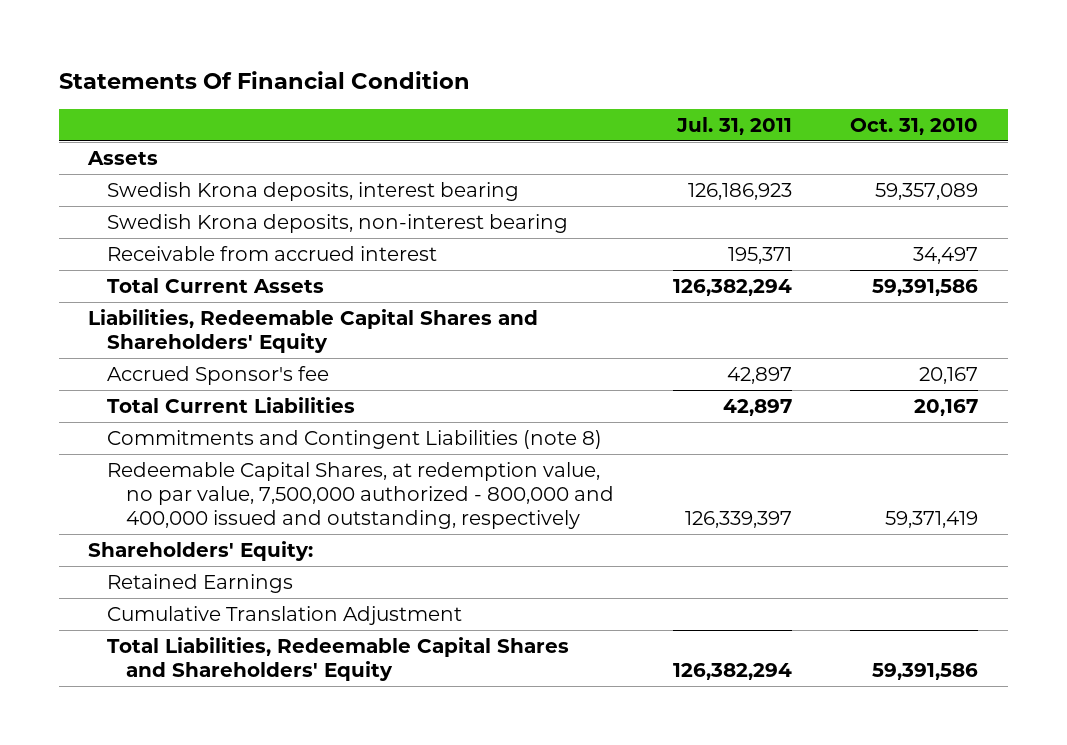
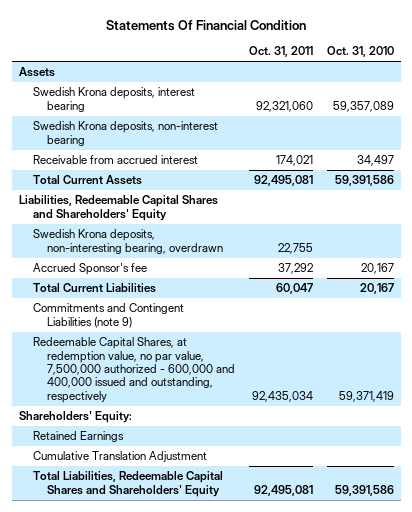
[675,116,792,135] Jul. 31, 2011 -> none
none -> [248,46,313,58] Oct. 31, 2011
none -> [32,229,224,254] Swedish Krona deposits, non-interesting bearing, overdrawn
[106,429,602,449] Commitments and Contingent Liabilities (note 8) -> [32,303,184,328] Commitments and Contingent Liabilities (note 9)
[106,461,614,530] Redeemable Capital Shares, at redemption value, no par value, 7,500,000 authorized - 800,000 and 400,000 issued and outstanding, respectively -> [32,337,236,403] Redeemable Capital Shares, at redemption value, no par value, 7,500,000 authorized - 600,000 and 400,000 issued and outstanding, respectively

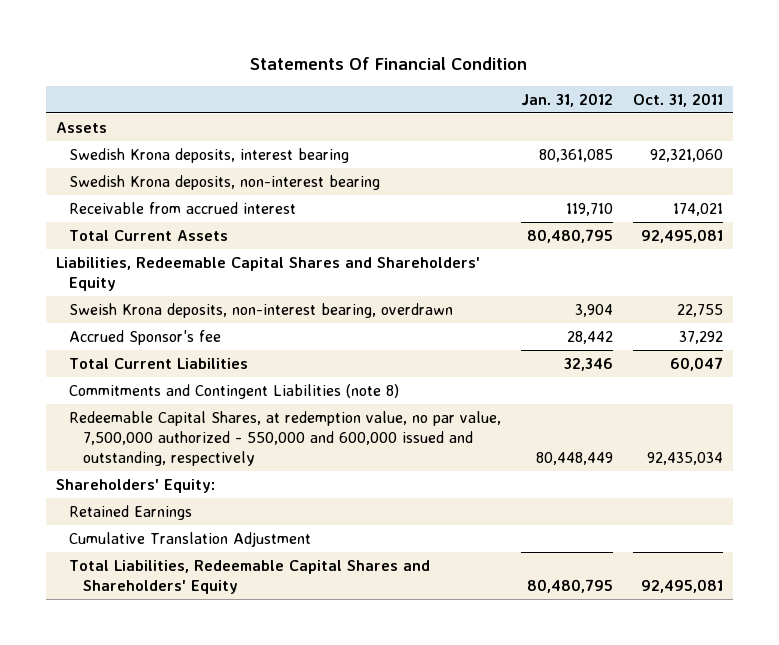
[326,46,394,58] Oct. 31, 2010 -> none
none -> [521,92,614,107] Jan. 31, 2012
[32,229,224,254] Swedish Krona deposits, non-interesting bearing, overdrawn -> [69,302,454,318] Sweish Krona deposits, non-interest bearing, overdrawn
[32,303,184,328] Commitments and Contingent Liabilities (note 9) -> [69,383,400,399] Commitments and Contingent Liabilities (note 8)
[32,337,236,403] Redeemable Capital Shares, at redemption value, no par value, 7,500,000 authorized - 600,000 and 400,000 issued and outstanding, respectively -> [69,410,502,466] Redeemable Capital Shares, at redemption value, no par value, 7,500,000 authorized - 550,000 and 600,000 issued and outstanding, respectively

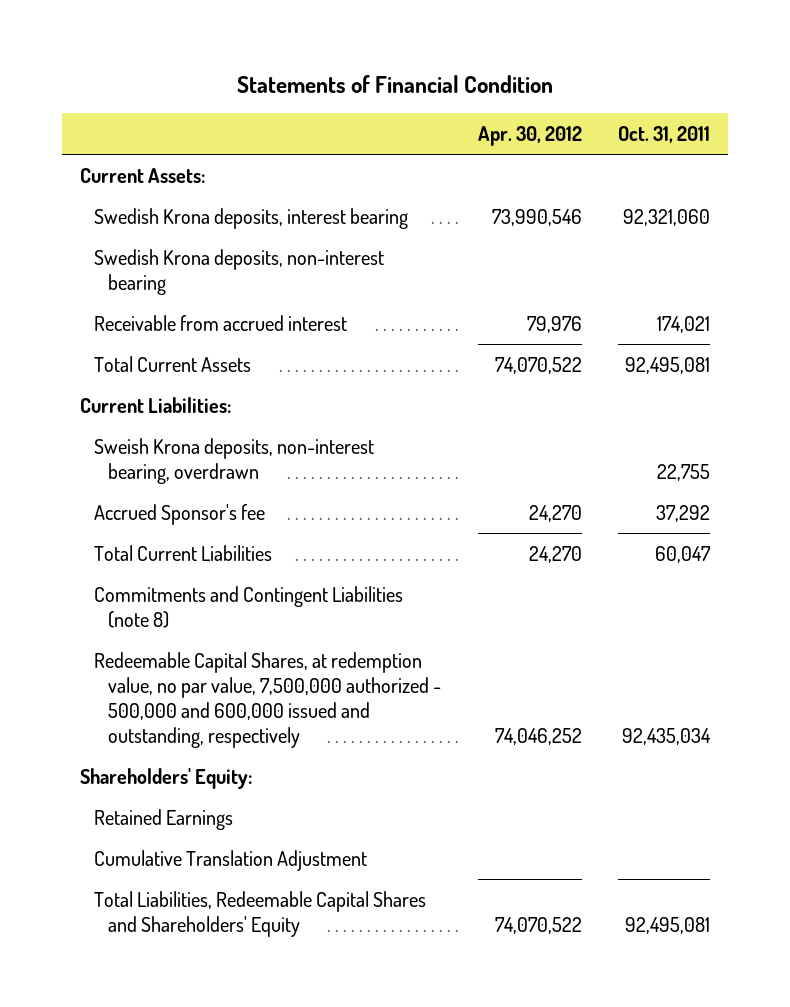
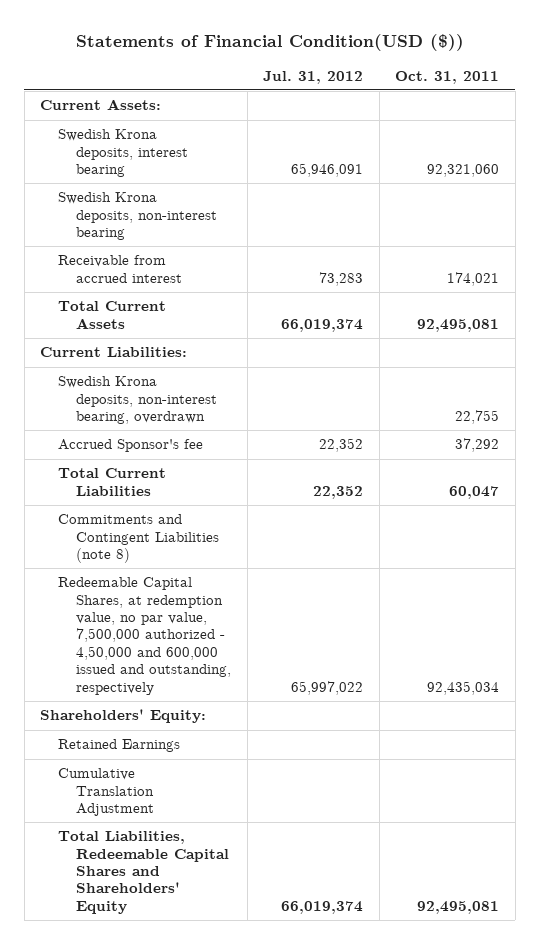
[237,74,554,93] Statements of Financial Condition -> [75,33,464,51] Statements of Financial Condition(USD ($))
[477,125,582,146] Apr. 30, 2012 -> none
none -> [263,70,364,84] Jul. 31, 2012
[94,437,375,485] Sweish Krona deposits, non-interest bearing, overdrawn -> [58,376,218,425] Swedish Krona deposits, non-interest bearing, overdrawn
[94,651,442,749] Redeemable Capital Shares, at redemption value, no par value, 7,500,000 authorized - 500,000 and 600,000 issued and outstanding, respectively -> [58,577,232,695] Redeemable Capital Shares, at redemption value, no par value, 7,500,000 authorized - 4,50,000 and 600,000 issued and outstanding, respectively

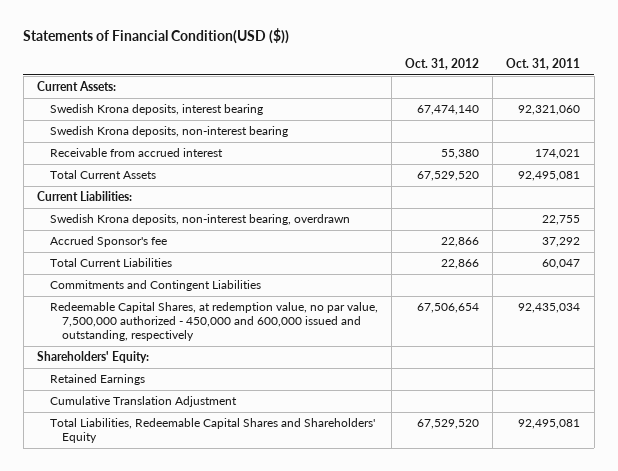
[263,70,364,84] Jul. 31, 2012 -> none
none -> [405,57,480,70] Oct. 31, 2012
[58,514,220,564] Commitments and Contingent Liabilities (note 8) -> [49,280,261,292] Commitments and Contingent Liabilities
[58,577,232,695] Redeemable Capital Shares, at redemption value, no par value, 7,500,000 authorized - 4,50,000 and 600,000 issued and outstanding, respectively -> [49,302,378,341] Redeemable Capital Shares, at redemption value, no par value, 7,500,000 authorized - 450,000 and 600,000 issued and outstanding, respectively

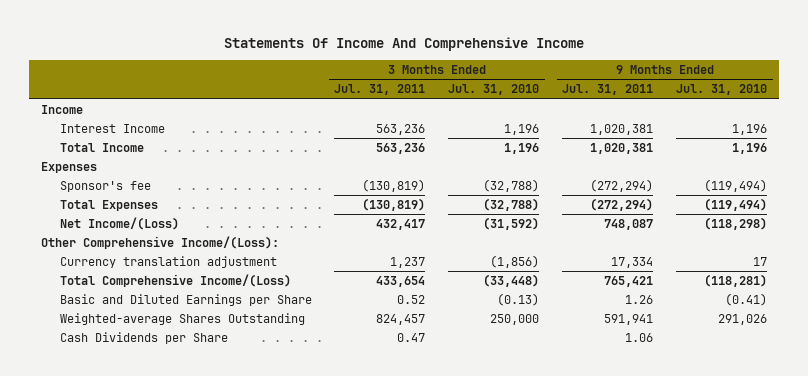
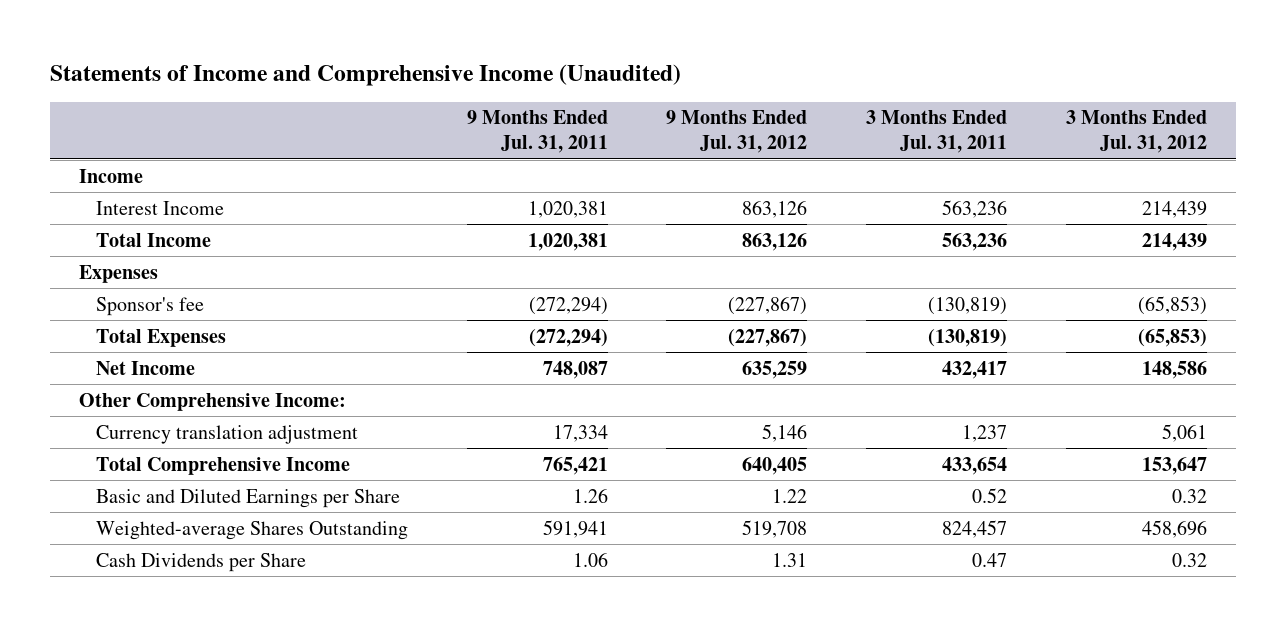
[224,36,585,51] Statements Of Income And Comprehensive Income -> [50,64,682,87] Statements of Income and Comprehensive Income (Unaudited)
[448,84,540,96] Jul. 31, 2010 -> none
[676,84,768,96] Jul. 31, 2010 -> none
none -> [666,110,808,154] 9 Months Ended Jul. 31, 2012
none -> [1065,110,1207,154] 3 Months Ended Jul. 31, 2012
[59,217,179,231] Net Income/(Loss) -> [95,360,195,375] Net Income
[40,236,279,250] Other Comprehensive Income/(Loss): -> [79,392,347,411] Other Comprehensive Income:
[59,274,291,288] Total Comprehensive Income/(Loss) -> [95,456,350,475] Total Comprehensive Income

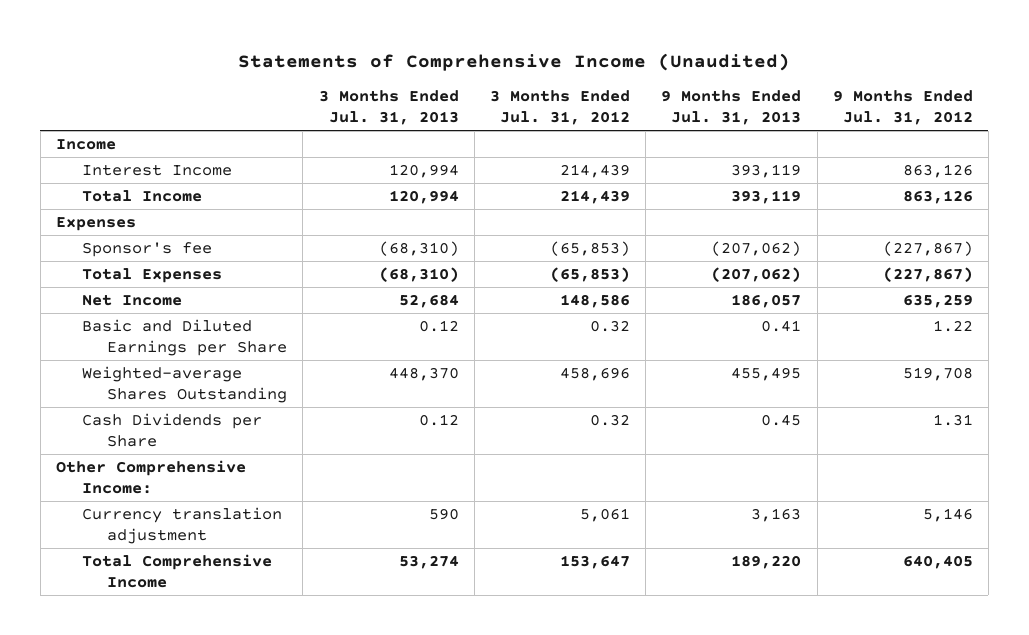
[50,64,682,87] Statements of Income and Comprehensive Income (Unaudited) -> [238,52,791,71] Statements of Comprehensive Income (Unaudited)
[466,110,608,154] 9 Months Ended Jul. 31, 2011 -> none
[866,110,1008,154] 3 Months Ended Jul. 31, 2011 -> none
none -> [318,90,459,126] 3 Months Ended Jul. 31, 2013
none -> [661,90,802,126] 9 Months Ended Jul. 31, 2013
[79,392,347,411] Other Comprehensive Income: -> [56,459,247,494] Other Comprehensive Income:
[95,424,358,444] Currency translation adjustment -> [81,506,282,544] Currency translation adjustment
[95,456,350,475] Total Comprehensive Income -> [81,553,272,588] Total Comprehensive Income

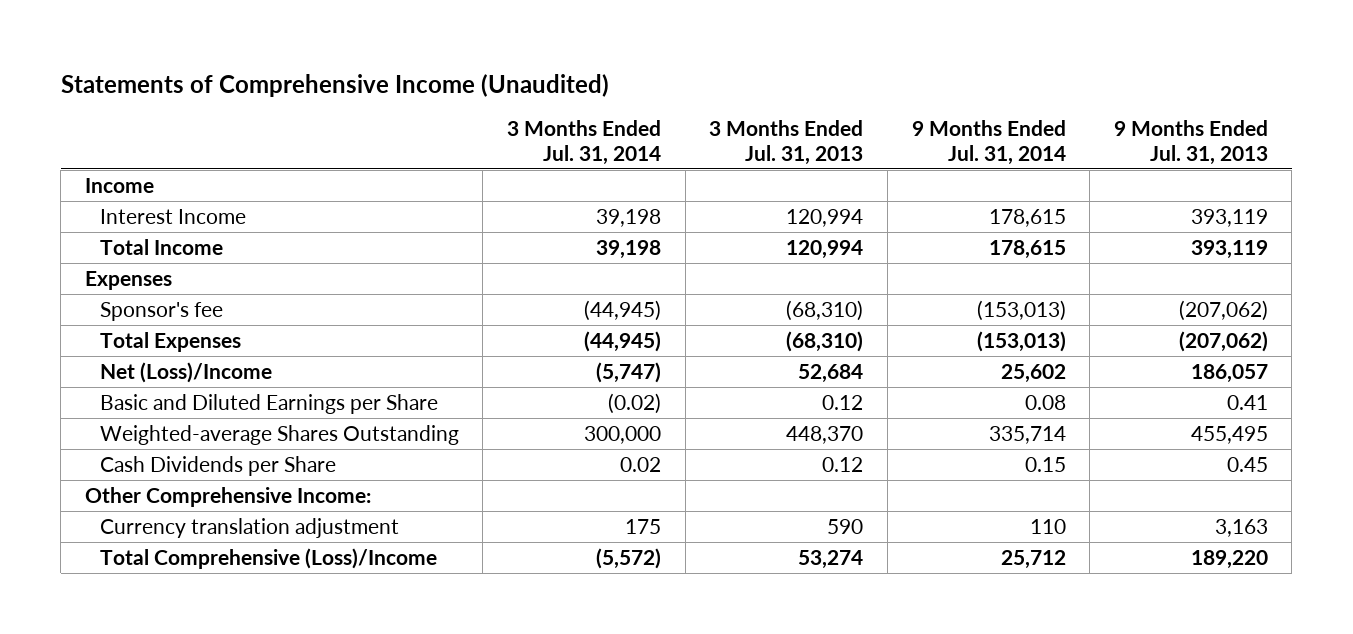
[489,90,630,126] 3 Months Ended Jul. 31, 2012 -> none
[832,90,973,126] 9 Months Ended Jul. 31, 2012 -> none
none -> [506,119,661,165] 3 Months Ended Jul. 31, 2014
none -> [911,119,1066,165] 9 Months Ended Jul. 31, 2014
[81,293,182,306] Net Income -> [99,361,272,383] Net (Loss)/Income
[81,553,272,588] Total Comprehensive Income -> [99,547,437,569] Total Comprehensive (Loss)/Income

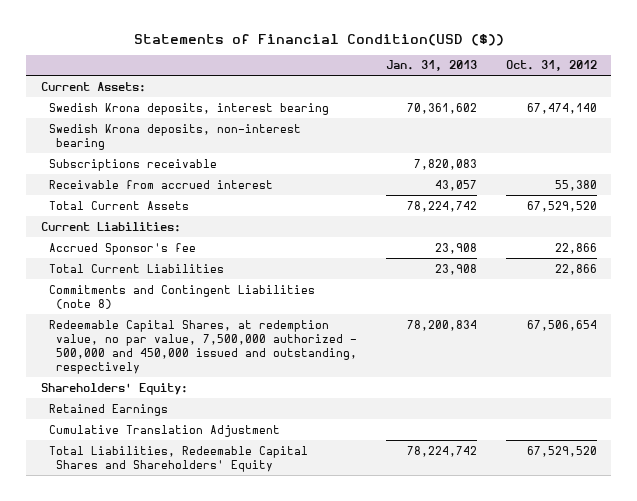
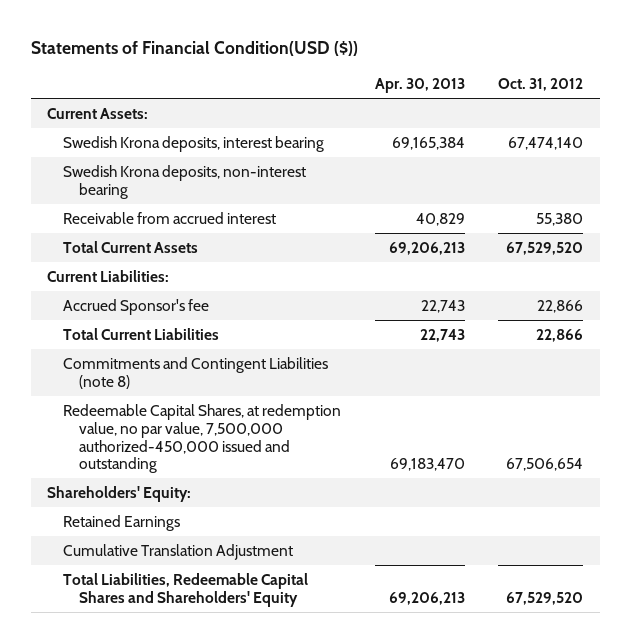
[386,60,478,72] Jan. 31, 2013 -> none
none -> [374,78,465,94] Apr. 30, 2013
[48,158,217,171] Subscriptions receivable -> none
[48,319,358,374] Redeemable Capital Shares, at redemption value, no par value, 7,500,000 authorized - 500,000 and 450,000 issued and outstanding, respectively -> [63,403,342,474] Redeemable Capital Shares, at redemption value, no par value, 7,500,000 authorized-450,000 issued and outstanding

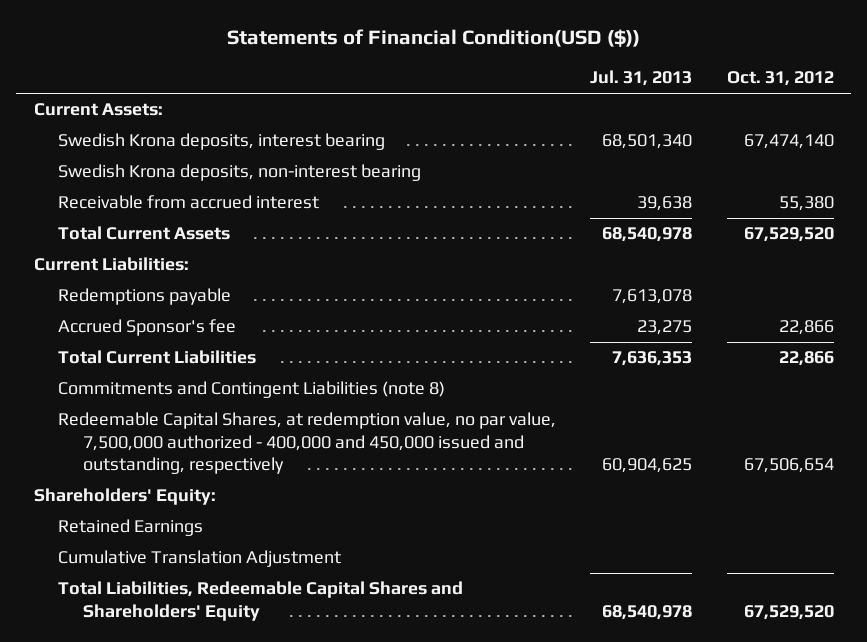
[374,78,465,94] Apr. 30, 2013 -> none
none -> [590,70,693,87] Jul. 31, 2013
none -> [58,288,232,306] Redemptions payable
[63,403,342,474] Redeemable Capital Shares, at redemption value, no par value, 7,500,000 authorized-450,000 issued and outstanding -> [58,412,557,475] Redeemable Capital Shares, at redemption value, no par value, 7,500,000 authorized - 400,000 and 450,000 issued and outstanding, respectively

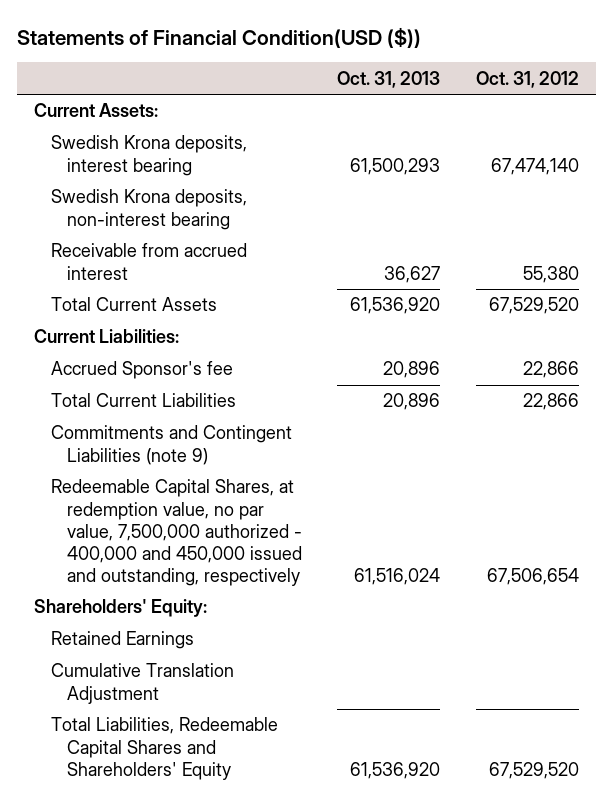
[590,70,693,87] Jul. 31, 2013 -> none
none -> [337,70,441,88] Oct. 31, 2013
[58,288,232,306] Redemptions payable -> none
[58,381,446,399] Commitments and Contingent Liabilities (note 8) -> [50,425,292,465] Commitments and Contingent Liabilities (note 9)

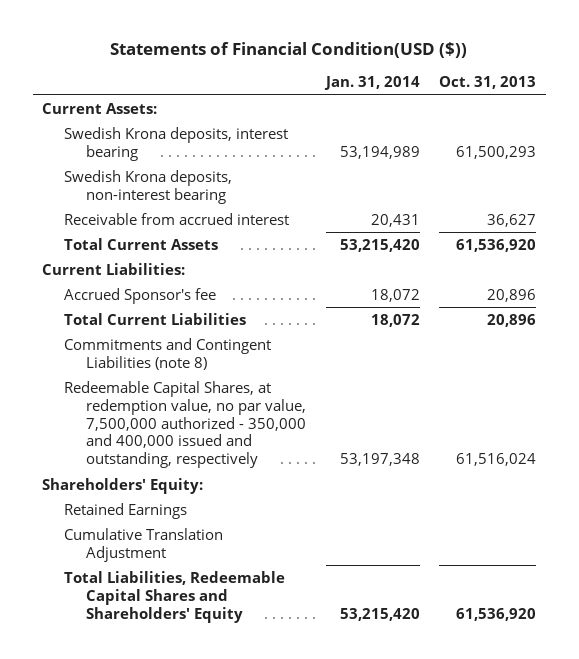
[475,70,579,88] Oct. 31, 2012 -> none
none -> [323,76,420,91] Jan. 31, 2014
[50,425,292,465] Commitments and Contingent Liabilities (note 9) -> [64,337,272,370] Commitments and Contingent Liabilities (note 8)
[50,479,302,586] Redeemable Capital Shares, at redemption value, no par value, 7,500,000 authorized - 400,000 and 450,000 issued and outstanding, respectively -> [64,380,307,469] Redeemable Capital Shares, at redemption value, no par value, 7,500,000 authorized - 350,000 and 400,000 issued and outstanding, respectively

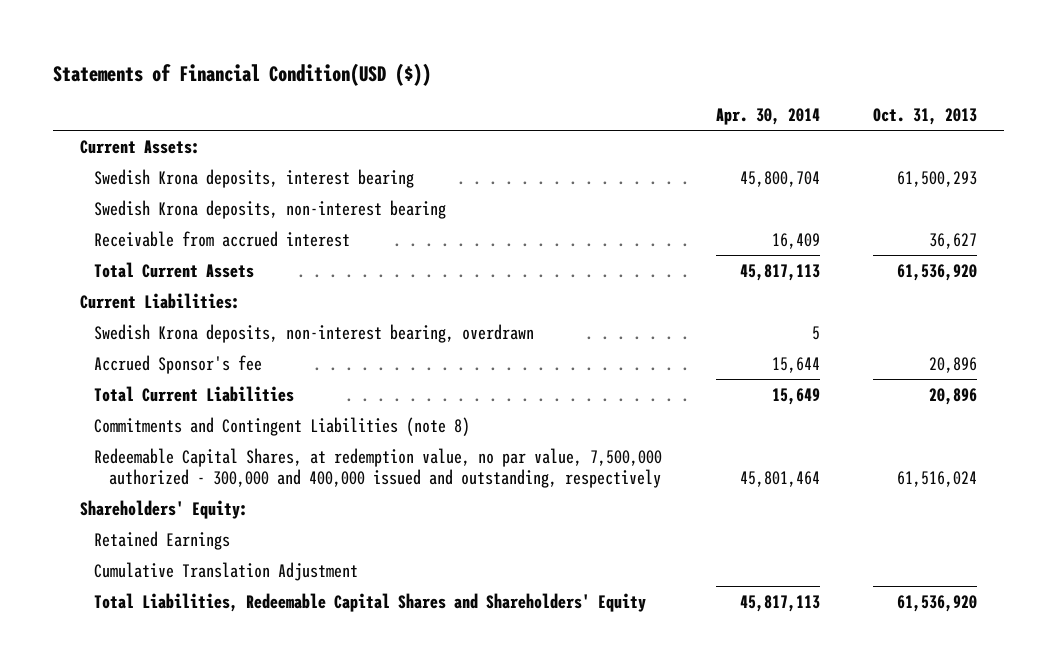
[323,76,420,91] Jan. 31, 2014 -> none
none -> [715,108,820,126] Apr. 30, 2014
none -> [94,323,535,343] Swedish Krona deposits, non-interest bearing, overdrawn
[64,380,307,469] Redeemable Capital Shares, at redemption value, no par value, 7,500,000 authorized - 350,000 and 400,000 issued and outstanding, respectively -> [94,447,663,488] Redeemable Capital Shares, at redemption value, no par value, 7,500,000 authorized - 300,000 and 400,000 issued and outstanding, respectively

